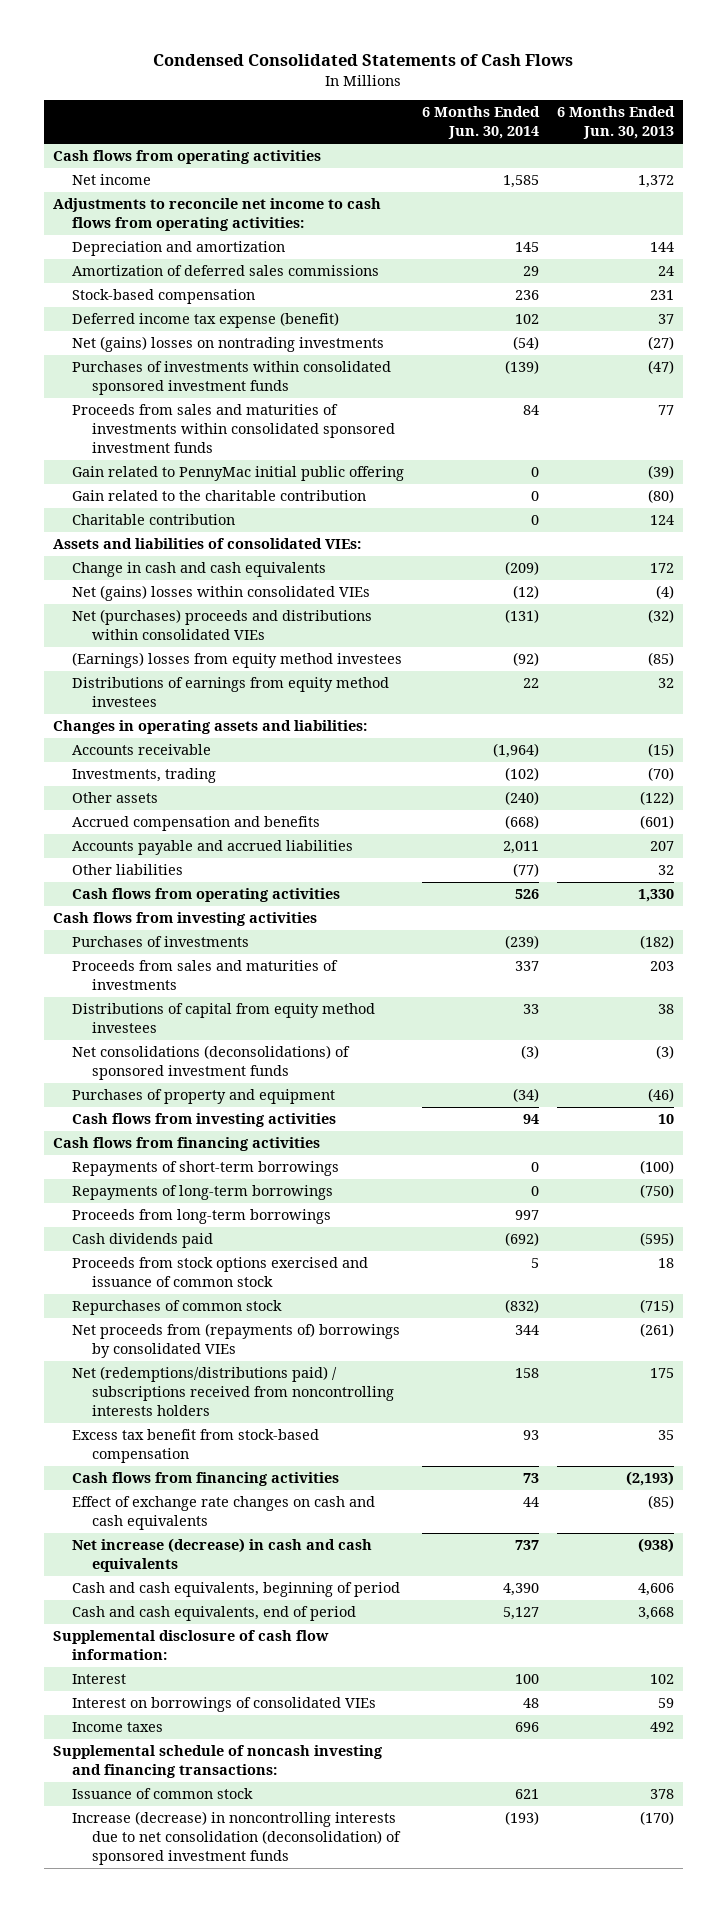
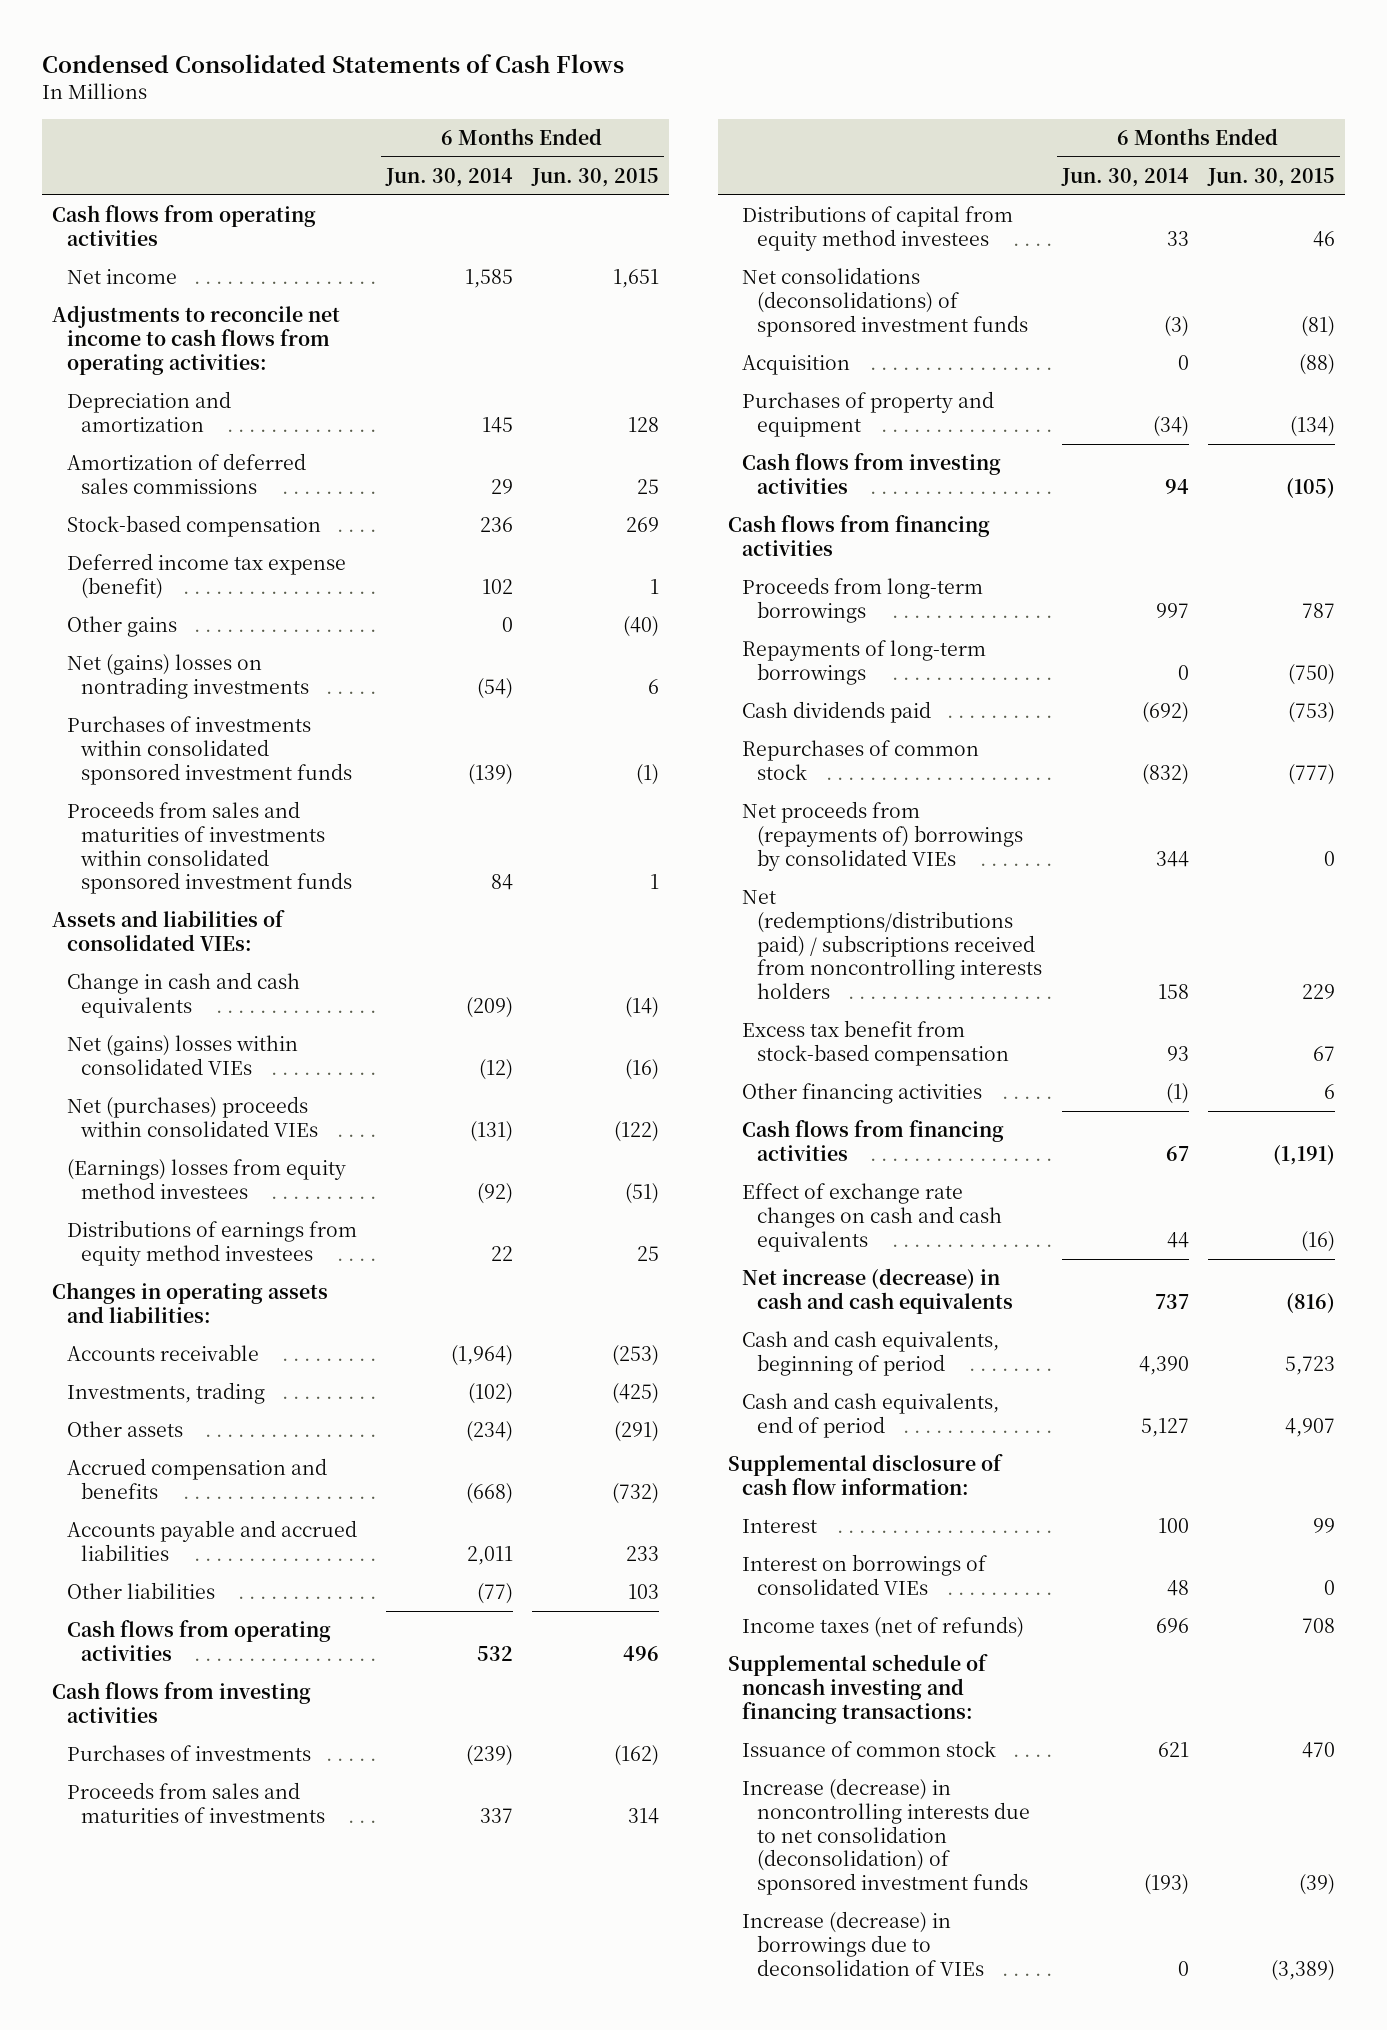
[556,106,675,140] 6 Months Ended Jun. 30, 2013 -> none
none -> [531,168,660,188] Jun. 30, 2015
none -> [66,616,177,638] Other gains
[72,466,405,482] Gain related to PennyMac initial public offering -> none
[72,490,367,502] Gain related to the charitable contribution -> none
[72,514,236,526] Charitable contribution -> none
[72,609,373,641] Net (purchases) proceeds and distributions within consolidated VIEs -> [66,1096,319,1137] Net (purchases) proceeds within consolidated VIEs
[505,791,540,806] (240) -> [465,1421,513,1443] (234)
[515,889,540,900] 526 -> [476,1645,513,1661] 532
none -> [742,355,851,376] Acquisition
[72,1161,340,1177] Repayments of short-term borrowings -> none
[72,1185,334,1201] Repayments of long-term borrowings -> [742,640,987,685] Repayments of long-term borrowings
[72,1257,369,1288] Proceeds from stock options exercised and issuance of common stock -> none
none -> [742,1083,983,1105] Other financing activities
[523,1473,540,1484] 73 -> [1165,1145,1189,1161] 67
[72,1722,164,1733] Income taxes -> [742,1616,1025,1639] Income taxes (net of refunds)
none -> [742,1911,984,1976] Increase (decrease) in borrowings due to deconsolidation of VIEs

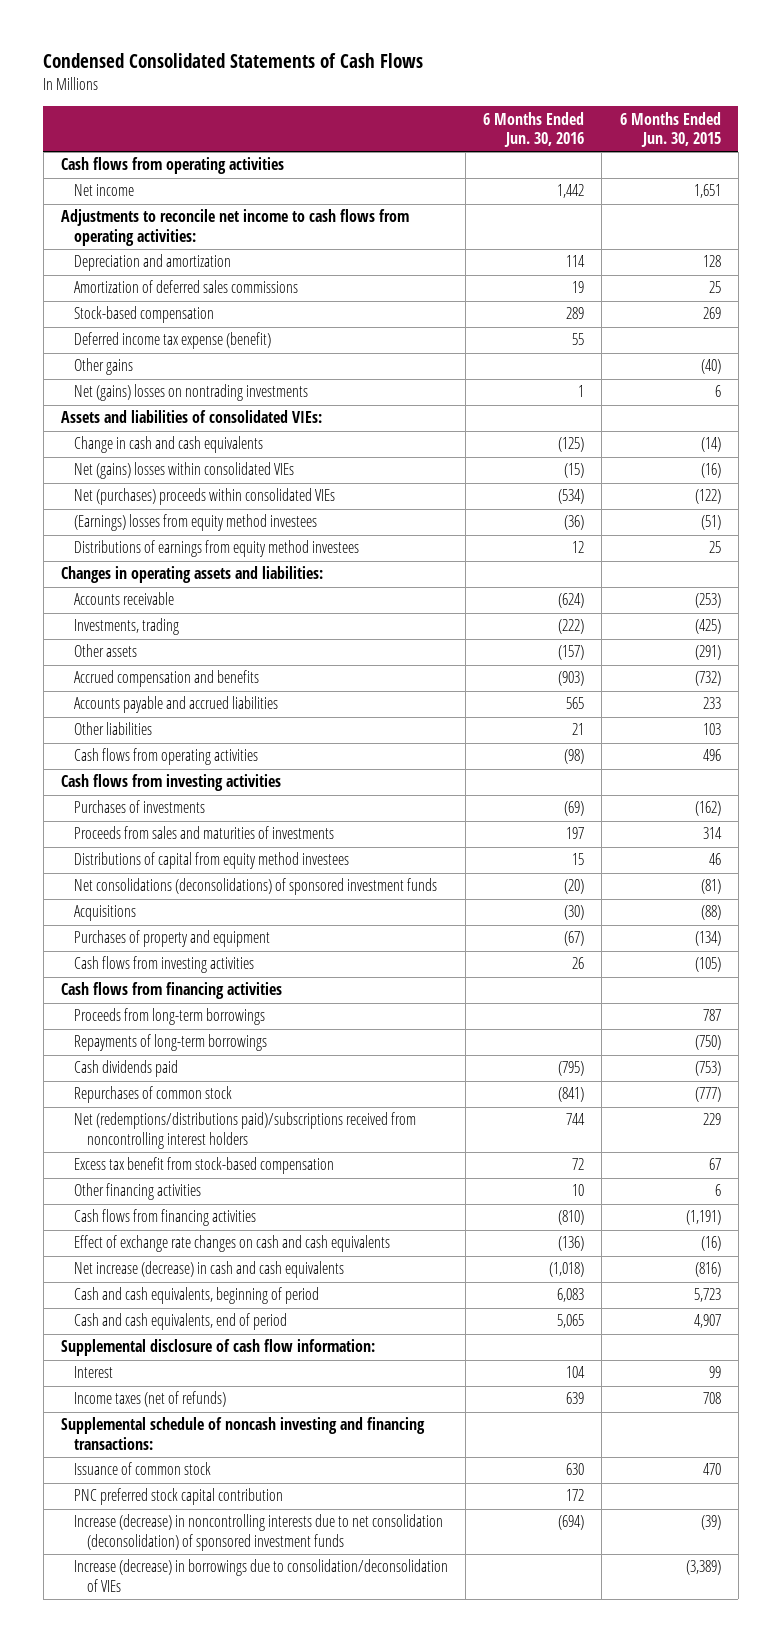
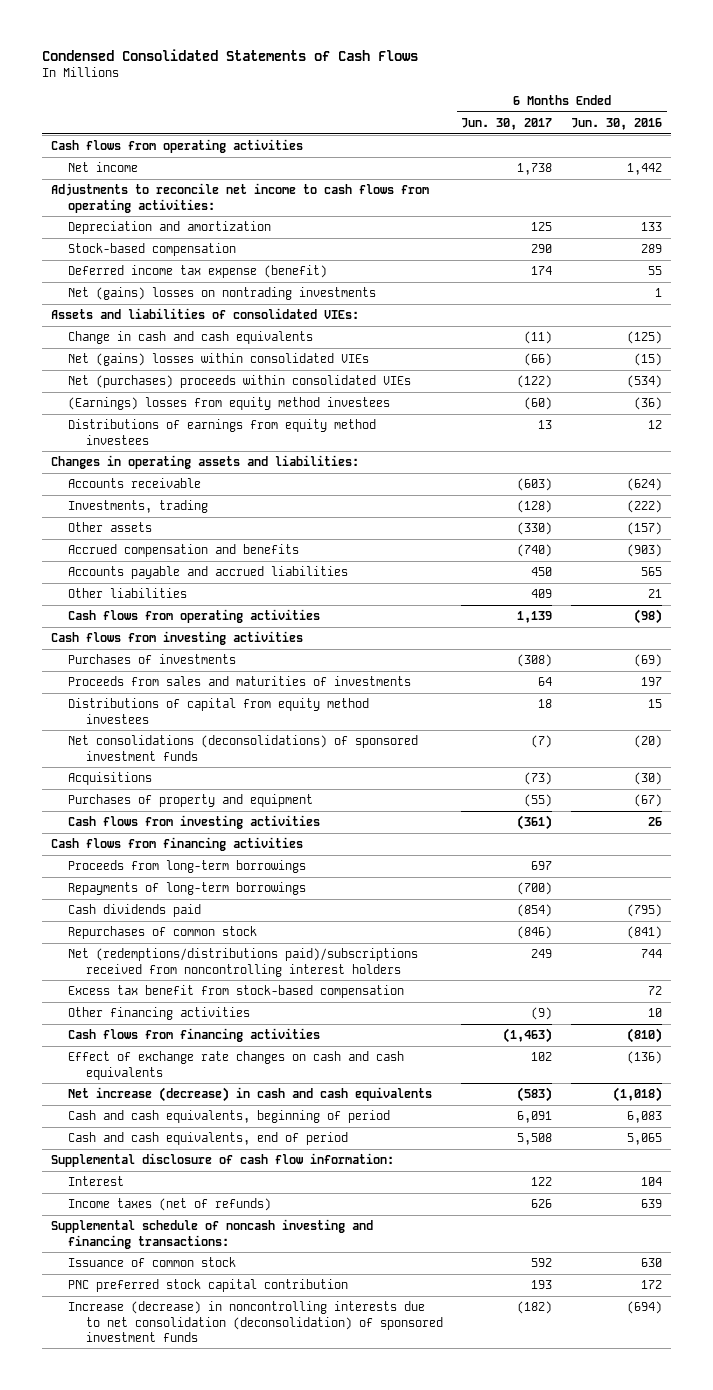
[619,111,721,148] 6 Months Ended Jun. 30, 2015 -> none
none -> [461,118,553,131] Jun. 30, 2017
[74,280,299,294] Amortization of deferred sales commissions -> none
[566,255,586,268] 114 -> [640,222,662,232] 133
[74,358,134,376] Other gains -> none
[74,1559,449,1593] Increase (decrease) in borrowings due to consolidation/deconsolidation of VIEs -> none

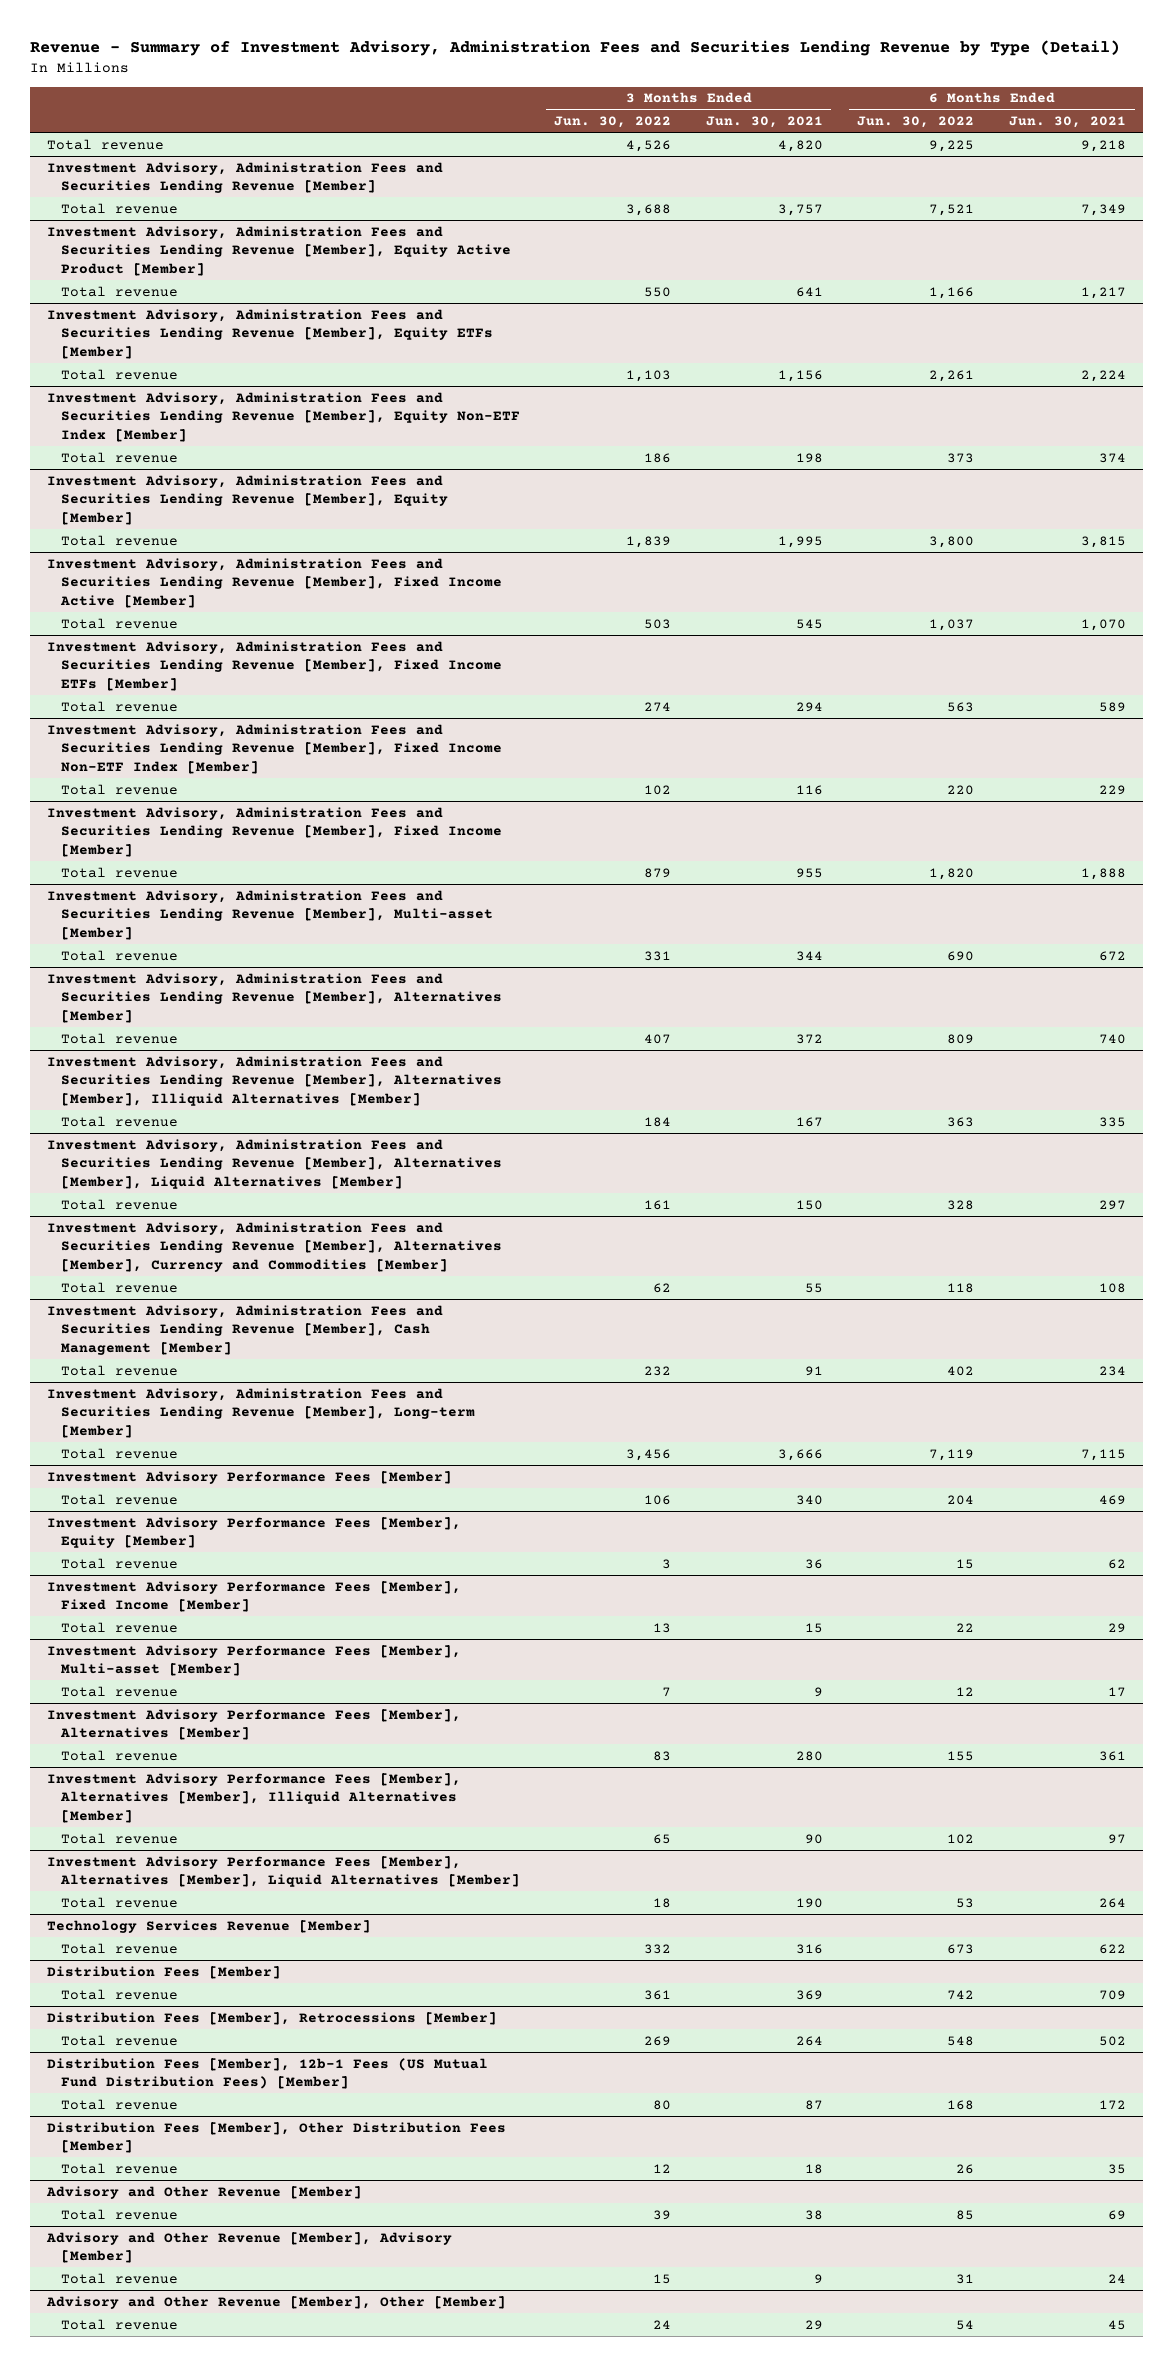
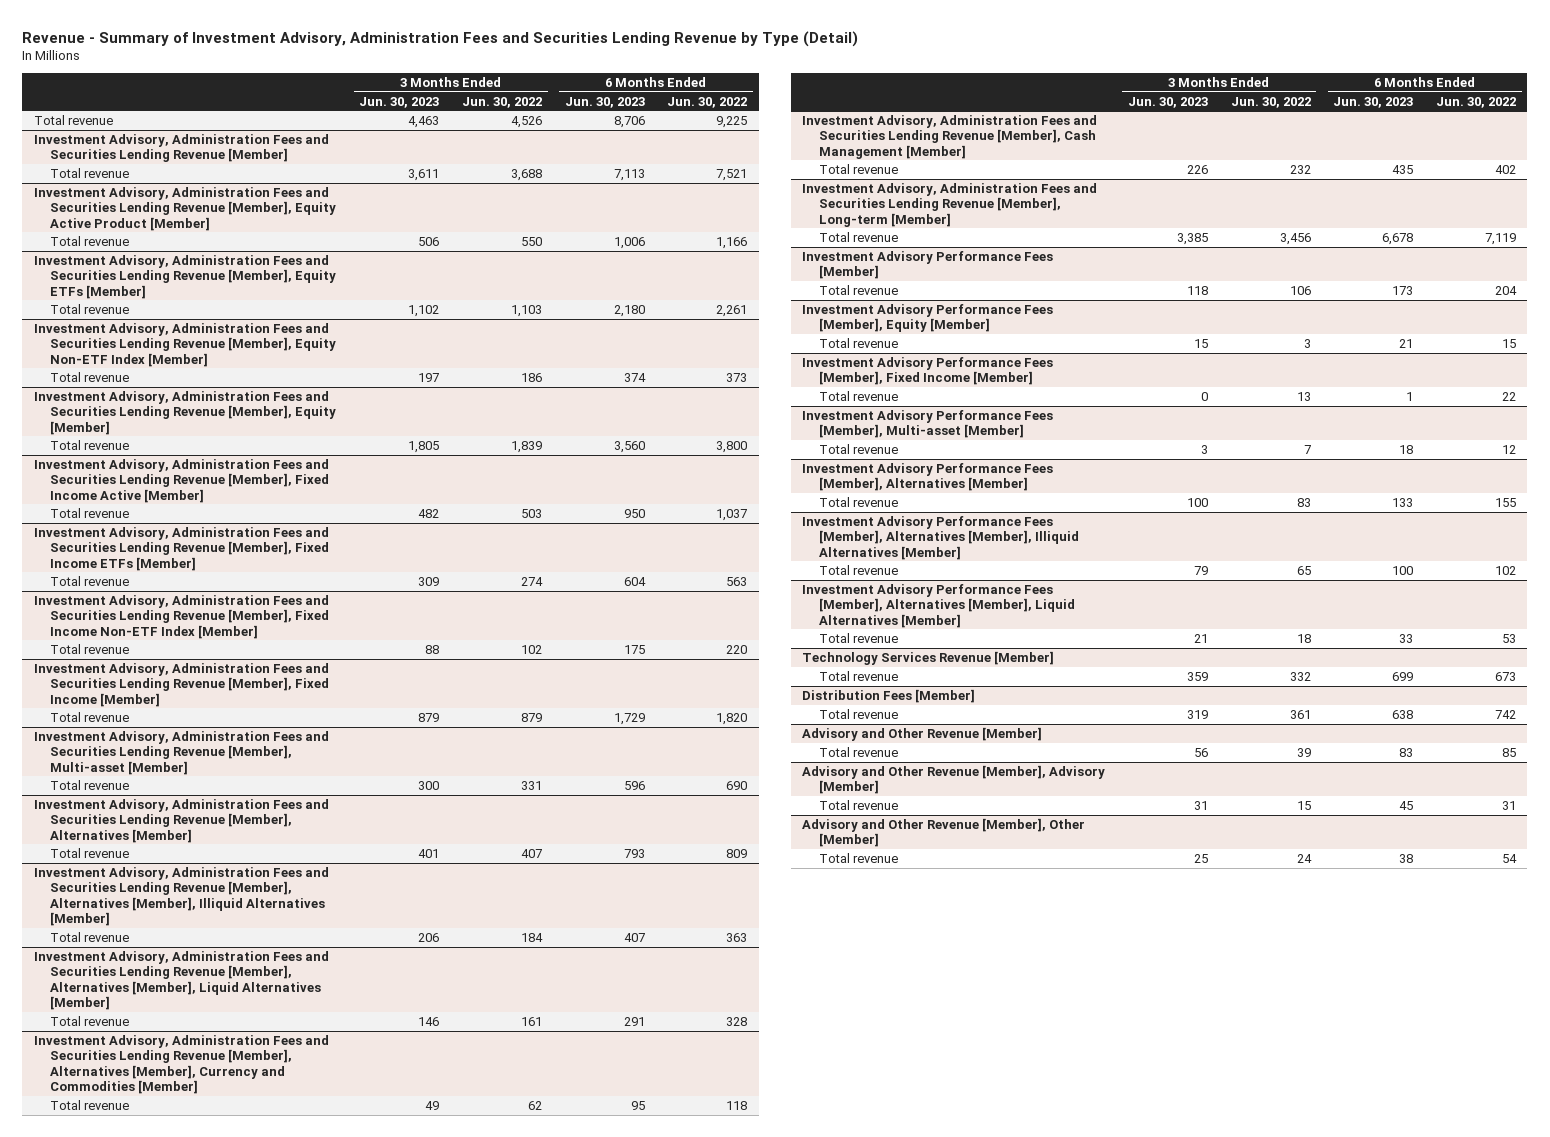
[705,115,823,128] Jun. 30, 2021 -> none
[1009,115,1127,128] Jun. 30, 2021 -> none
none -> [359,96,440,108] Jun. 30, 2023
none -> [564,96,645,108] Jun. 30, 2023
[46,2011,497,2025] Distribution Fees [Member], Retrocessions [Member] -> none
[60,2034,178,2046] Total revenue -> none
[46,2057,488,2090] Distribution Fees [Member], 12b-1 Fees (US Mutual Fund Distribution Fees) [Member] -> none
[60,2098,178,2110] Total revenue -> none
[46,2121,506,2154] Distribution Fees [Member], Other Distribution Fees [Member] -> none
[60,2162,178,2174] Total revenue -> none

